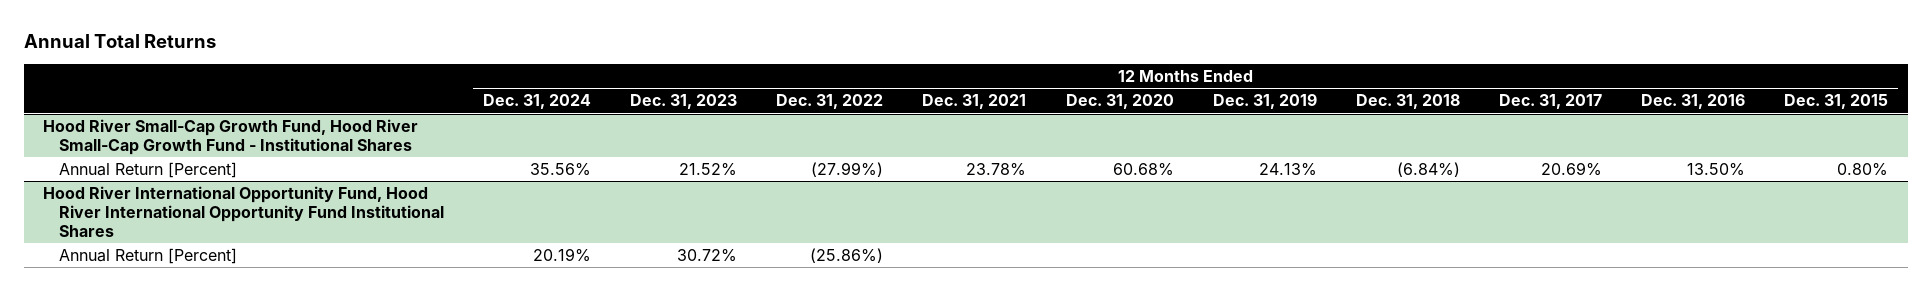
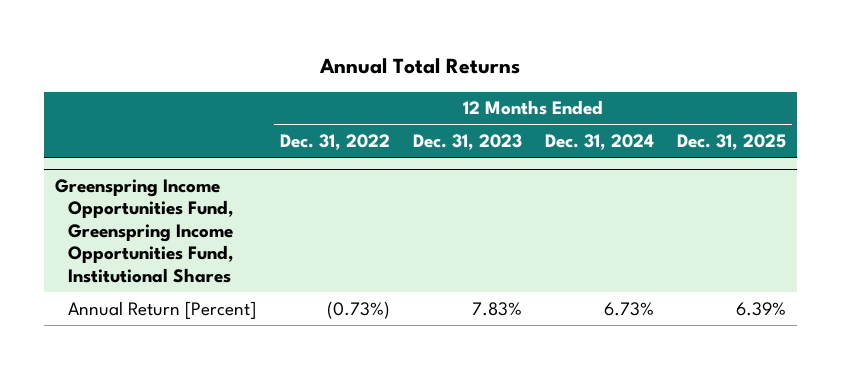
[922,94,1027,110] Dec. 31, 2021 -> none
[1065,94,1174,110] Dec. 31, 2020 -> none
[1212,93,1317,110] Dec. 31, 2019 -> none
[1355,94,1460,110] Dec. 31, 2018 -> none
[1498,94,1602,110] Dec. 31, 2017 -> none
[1641,94,1746,110] Dec. 31, 2016 -> none
[1784,94,1889,110] Dec. 31, 2015 -> none
none -> [676,134,786,151] Dec. 31, 2025
[43,118,419,156] Hood River Small-Cap Growth Fund, Hood River Small-Cap Growth Fund - Institutional Shares -> none
[43,185,444,238] Hood River International Opportunity Fund, Hood River International Opportunity Fund Institutional Shares -> none
[58,247,237,264] Annual Return [Percent] -> none
none -> [55,178,235,283] Greenspring Income Opportunities Fund, Greenspring Income Opportunities Fund, Institutional Shares
[529,162,591,176] 35.56% -> [603,301,654,316] 6.73%
[679,162,738,176] 21.52% -> [471,301,522,316] 7.83%
[811,161,884,177] (27.99%) -> [326,300,390,319] (0.73%)

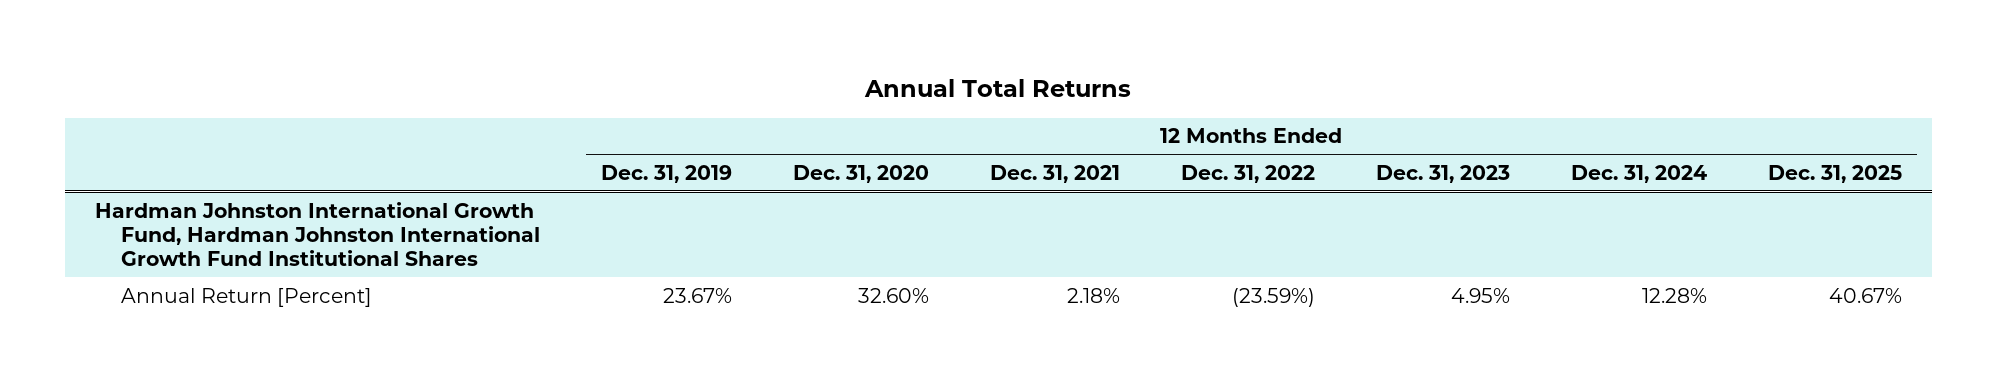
none -> [600,164,732,183] Dec. 31, 2019
none -> [792,164,929,183] Dec. 31, 2020
none -> [989,164,1120,183] Dec. 31, 2021
[55,178,235,283] Greenspring Income Opportunities Fund, Greenspring Income Opportunities Fund, Institutional Shares -> none
none -> [95,201,540,267] Hardman Johnston International Growth Fund, Hardman Johnston International Growth Fund Institutional Shares
[326,300,390,319] (0.73%) -> [1231,287,1315,307] (23.59%)
[471,301,522,316] 7.83% -> [1450,287,1510,303] 4.95%
[603,301,654,316] 6.73% -> [1641,287,1707,303] 12.28%
[735,301,786,316] 6.39% -> [1828,287,1902,303] 40.67%

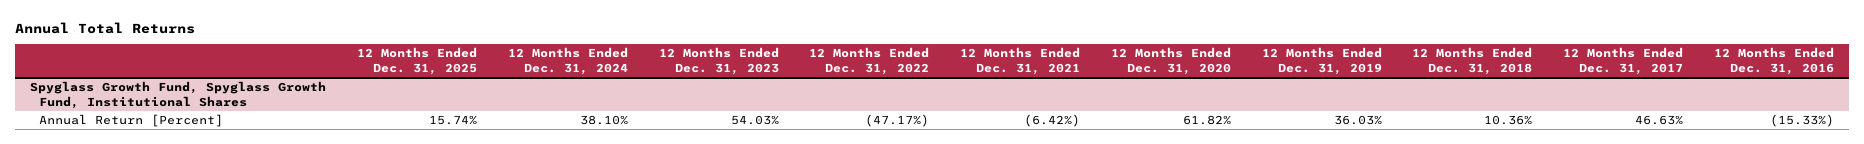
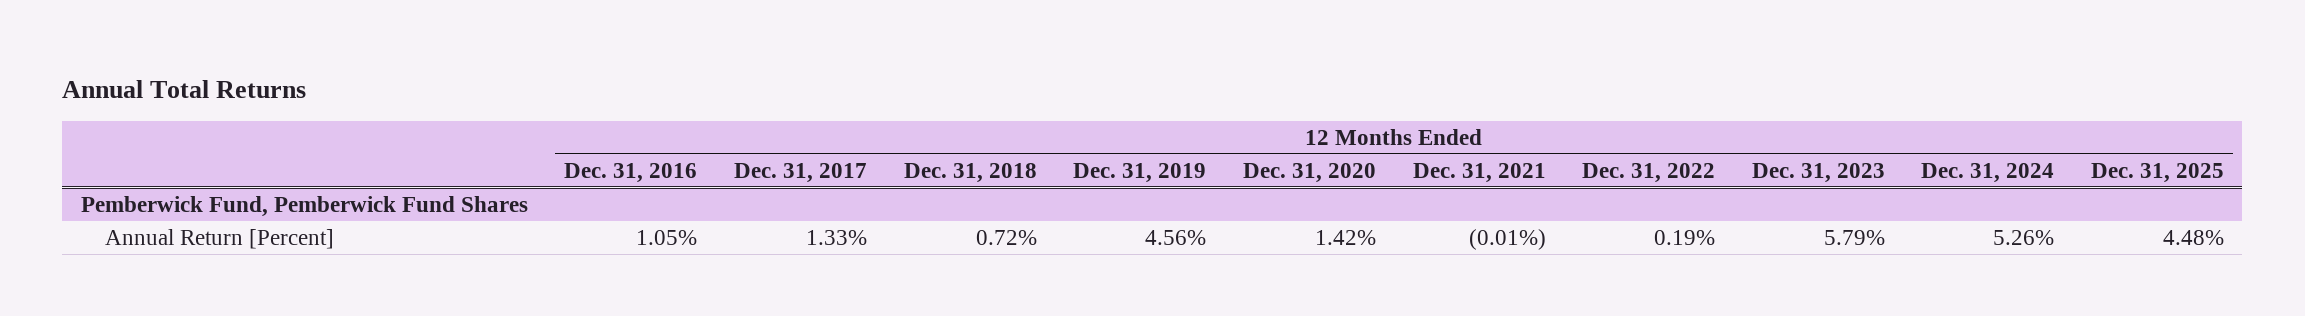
[30,81,327,109] Spyglass Growth Fund, Spyglass Growth Fund, Institutional Shares -> none
none -> [80,195,528,217] Pemberwick Fund, Pemberwick Fund Shares
[429,115,478,126] 15.74% -> [2163,229,2225,245] 4.48%
[579,115,628,126] 38.10% -> [1993,229,2055,245] 5.26%
[730,115,779,126] 54.03% -> [1823,229,1885,245] 5.79%
[865,114,930,128] (47.17%) -> [1654,229,1716,245] 0.19%
[1024,114,1081,128] (6.42%) -> [1468,228,1546,250] (0.01%)
[1182,115,1231,126] 61.82% -> [1314,229,1376,245] 1.42%
[1333,115,1382,126] 36.03% -> [1145,229,1207,245] 4.56%
[1484,115,1533,126] 10.36% -> [975,229,1037,245] 0.72%
[1635,115,1684,126] 46.63% -> [806,229,868,245] 1.33%
[1769,114,1834,128] (15.33%) -> [636,229,698,245] 1.05%

